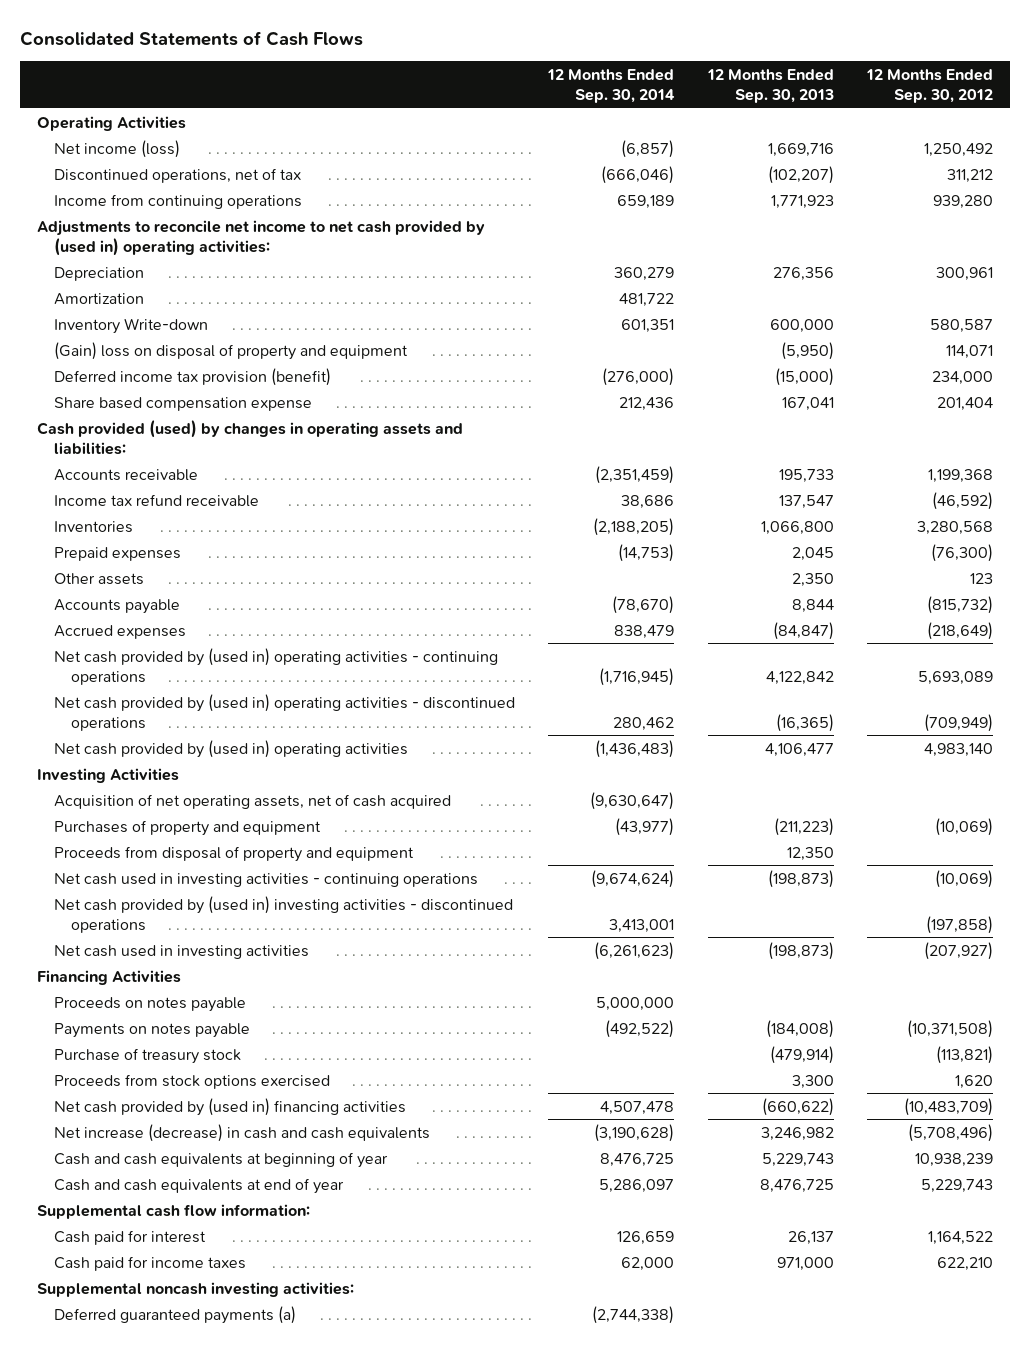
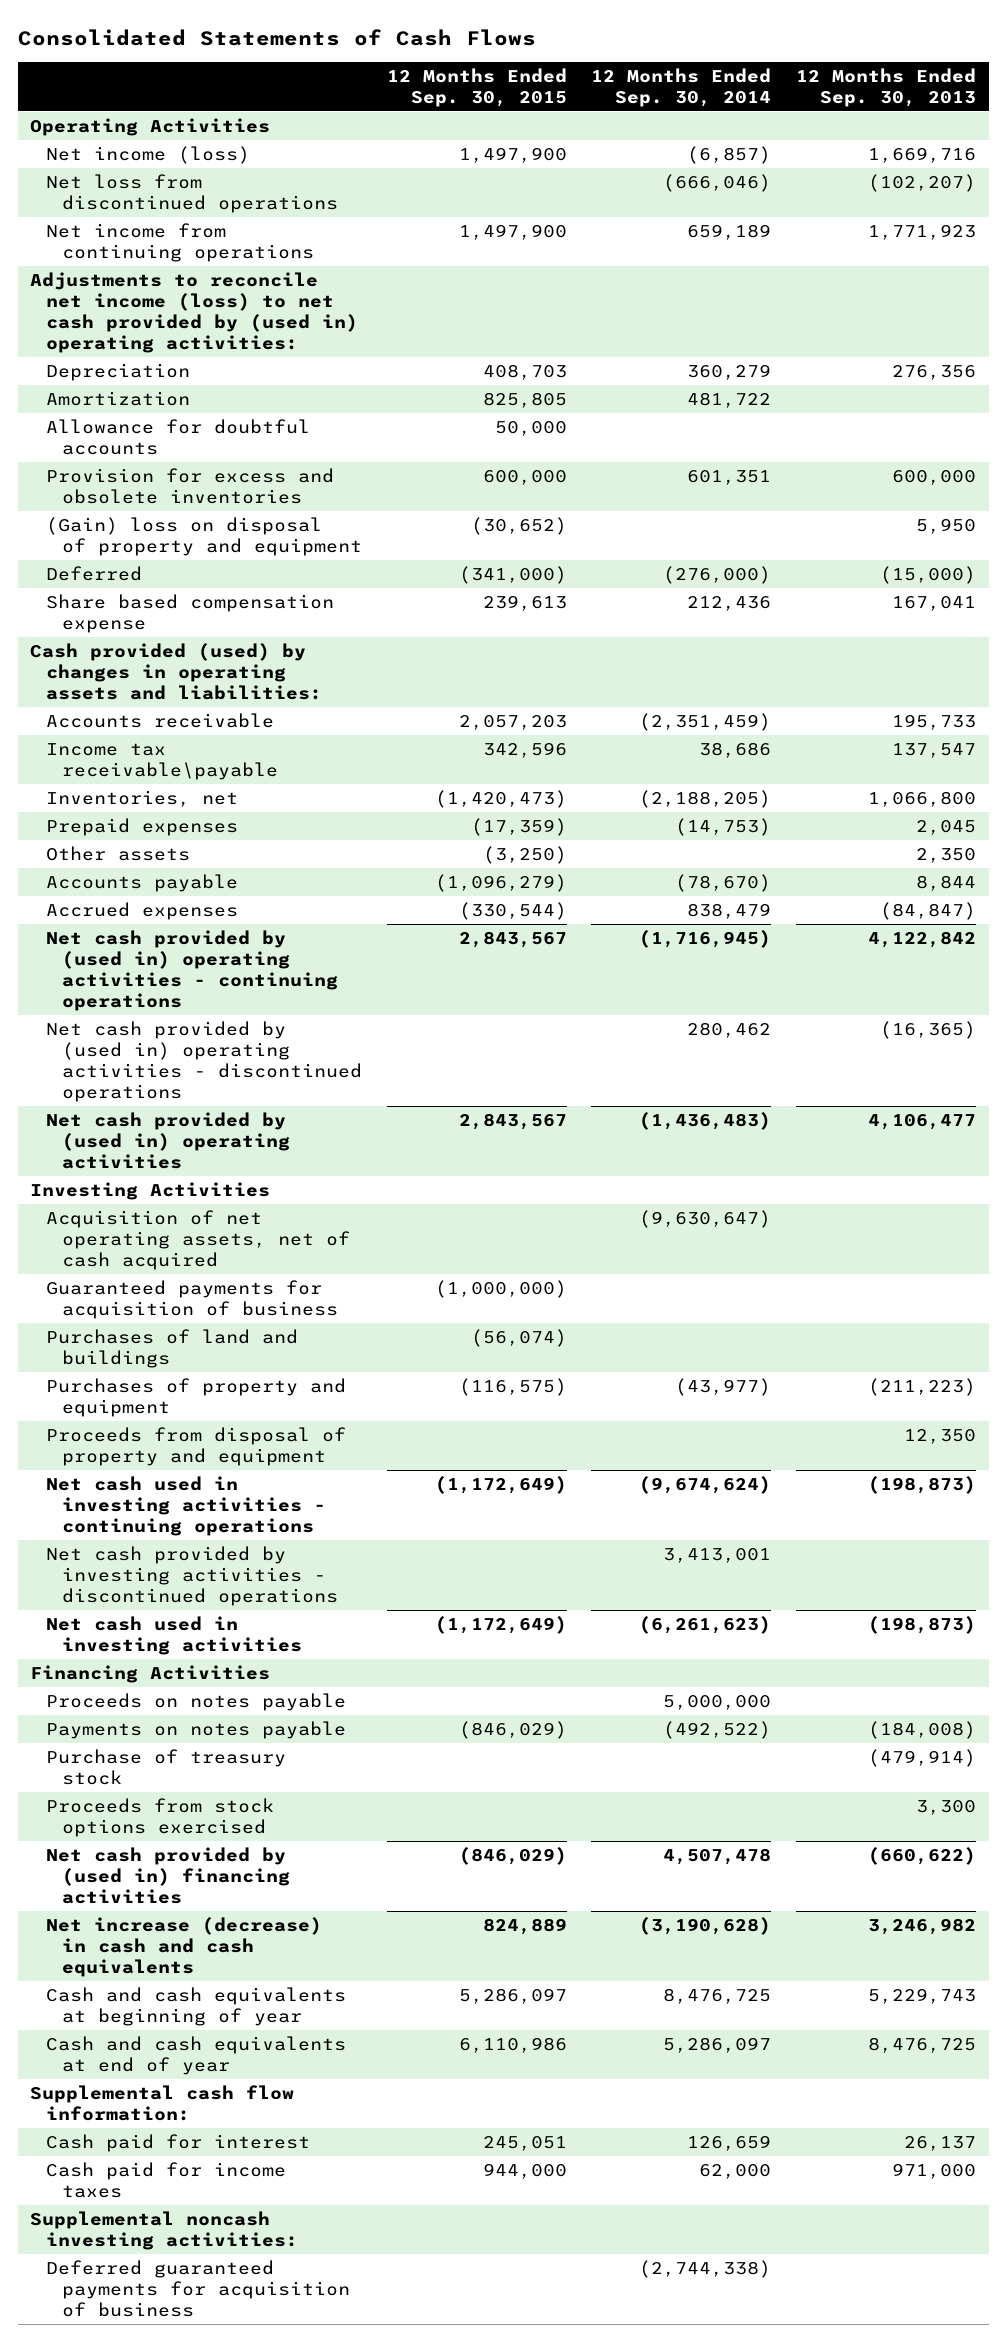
[865,68,993,104] 12 Months Ended Sep. 30, 2012 -> none
none -> [386,67,567,107] 12 Months Ended Sep. 30, 2015
[53,167,301,183] Discontinued operations, net of tax -> [46,174,339,213] Net loss from discontinued operations
[53,193,302,209] Income from continuing operations -> [46,223,315,262] Net income from continuing operations
[36,219,485,256] Adjustments to reconcile net income to net cash provided by (used in) operating activities: -> [30,272,359,353] Adjustments to reconcile net income (loss) to net cash provided by (used in) operating activities:
none -> [46,419,311,455] Allowance for doubtful accounts
[53,317,208,334] Inventory Write-down -> [46,468,335,504] Provision for excess and obsolete inventories
[780,341,834,360] (5,950) -> [916,518,977,535] 5,950
[53,367,331,386] Deferred income tax provision (benefit) -> [46,566,143,582] Deferred
[53,493,259,507] Income tax refund receivable -> [46,743,279,780] Income tax receivable\payable
[53,520,133,533] Inventories -> [46,790,239,808] Inventories, net
none -> [46,1280,339,1319] Guaranteed payments for acquisition of business
none -> [46,1329,299,1368] Purchases of land and buildings
[53,895,513,933] Net cash provided by (used in) investing activities - discontinued operations -> [46,1546,339,1606] Net cash provided by investing activities - discontinued operations
[53,1305,296,1324] Deferred guaranteed payments (a) -> [46,2260,351,2317] Deferred guaranteed payments for acquisition of business

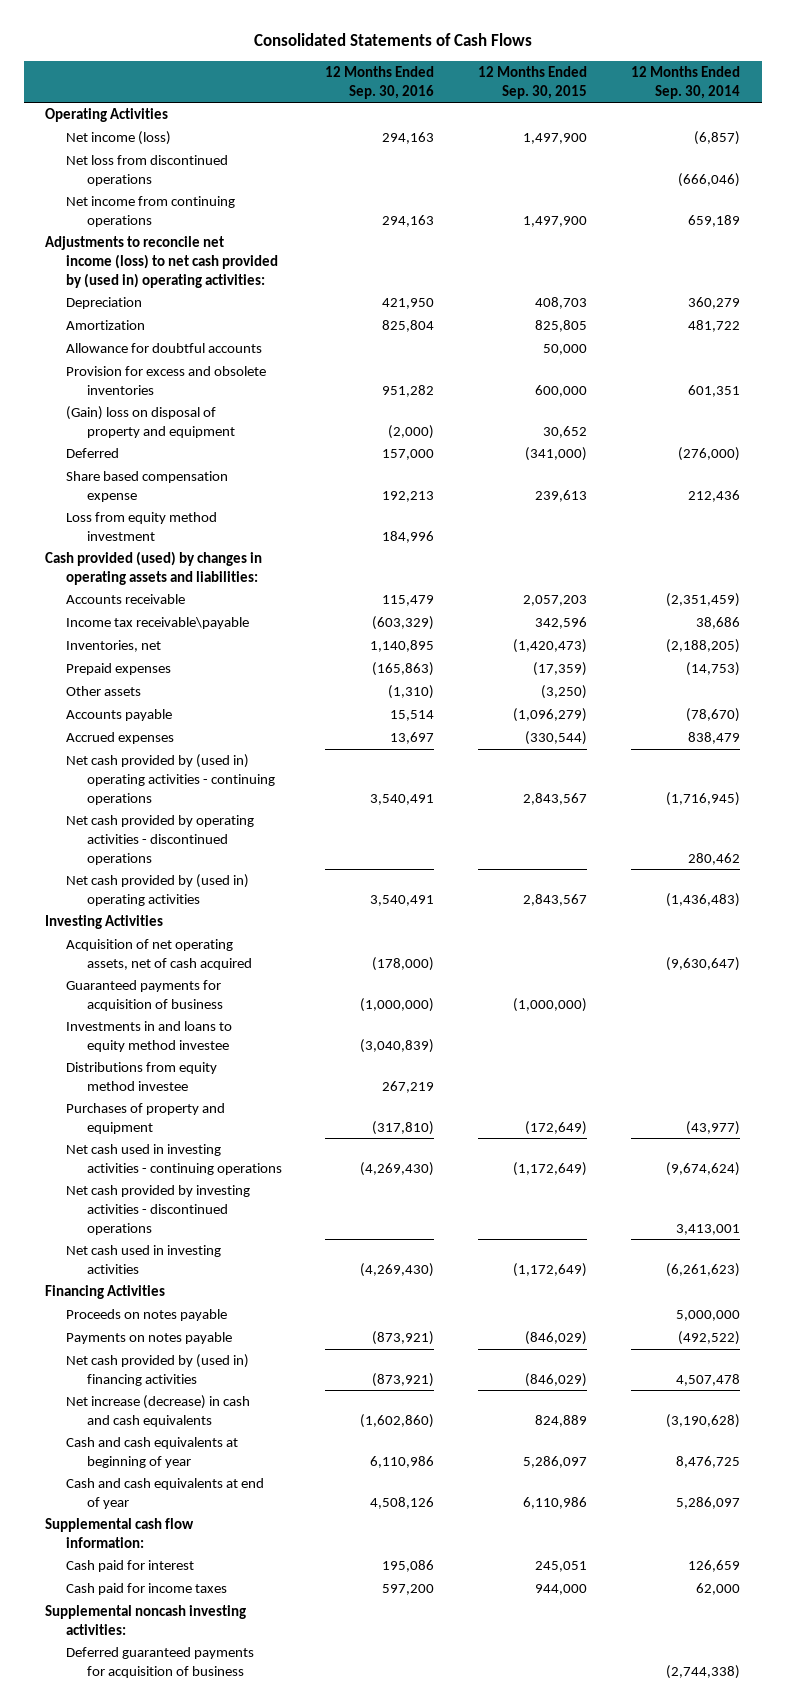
[796,67,977,107] 12 Months Ended Sep. 30, 2013 -> none
none -> [325,66,435,99] 12 Months Ended Sep. 30, 2016
[470,517,567,536] (30,652) -> [543,425,588,438] 30,652
none -> [66,512,218,541] Loss from equity method investment
[46,1021,363,1102] Net cash provided by (used in) operating activities - discontinued operations -> [66,815,255,865] Net cash provided by operating activities - discontinued operations
[46,1329,299,1368] Purchases of land and buildings -> none
[46,1427,347,1466] Proceeds from disposal of property and equipment -> none
none -> [66,1021,233,1052] Investments in and loans to equity method investee
none -> [66,1062,218,1091] Distributions from equity method investee
[458,1378,567,1397] (116,575) -> [525,1120,588,1135] (172,649)
[46,1749,287,1785] Purchase of treasury stock -> none
[46,1798,275,1837] Proceeds from stock options exercised -> none

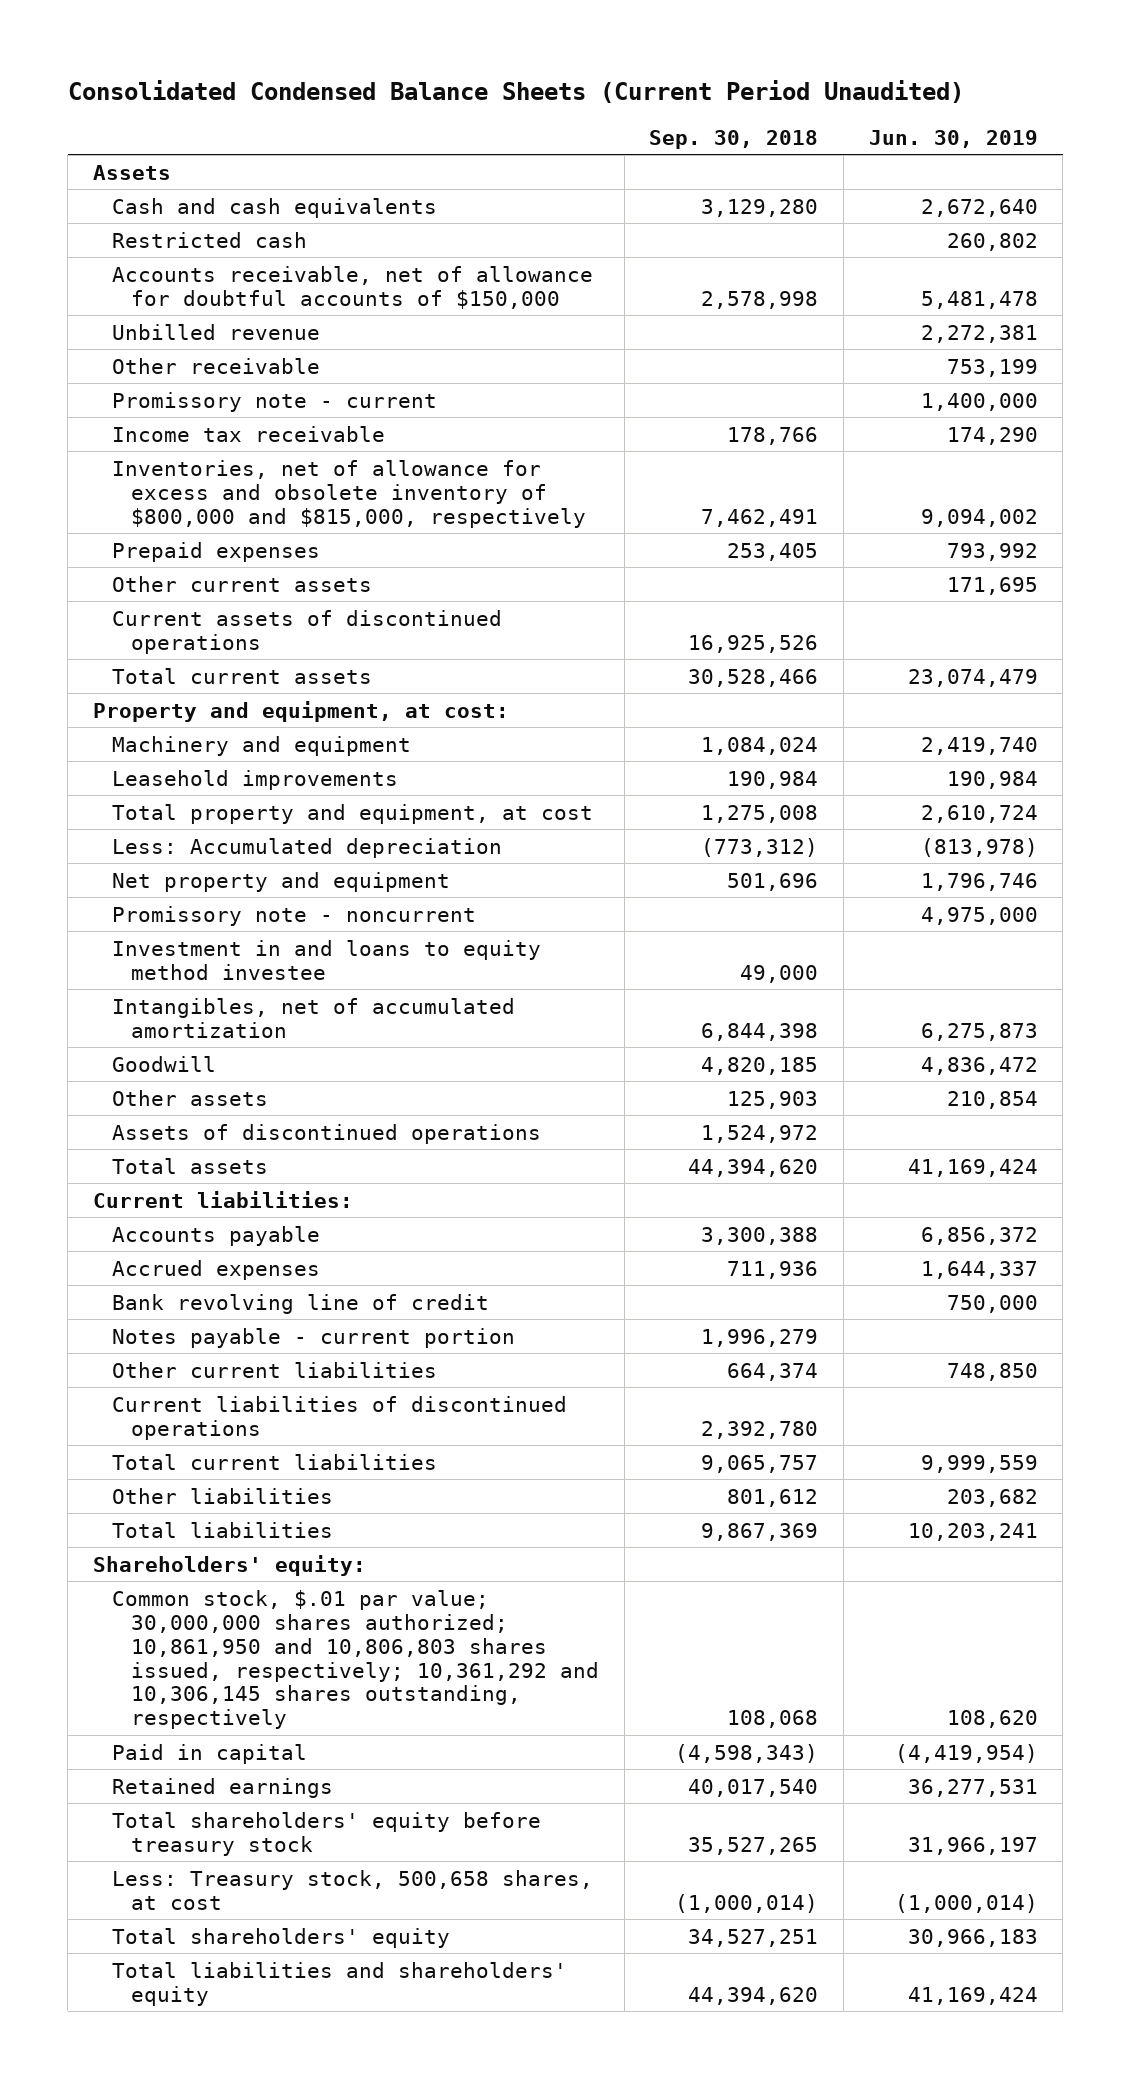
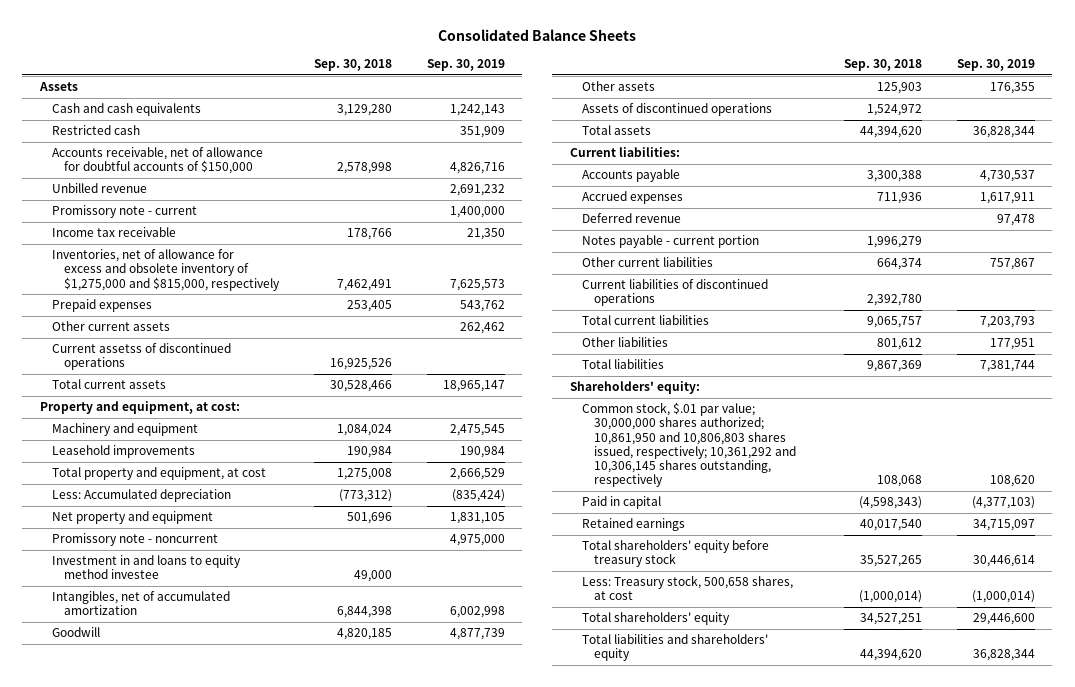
[67,79,964,103] Consolidated Condensed Balance Sheets (Current Period Unaudited) -> [438,28,637,41] Consolidated Balance Sheets
[868,129,1038,148] Jun. 30, 2019 -> none
none -> [426,59,505,72] Sep. 30, 2019
[112,357,321,374] Other receivable -> none
[112,459,587,528] Inventories, net of allowance for excess and obsolete inventory of $800,000 and $815,000, respectively -> [51,249,281,291] Inventories, net of allowance for excess and obsolete inventory of $1,275,000 and $815,000, respectively
[112,609,503,654] Current assets of discontinued operations -> [51,343,231,371] Current assetss of discontinued operations
[112,1293,490,1314] Bank revolving line of credit -> none
none -> [581,213,681,224] Deferred revenue

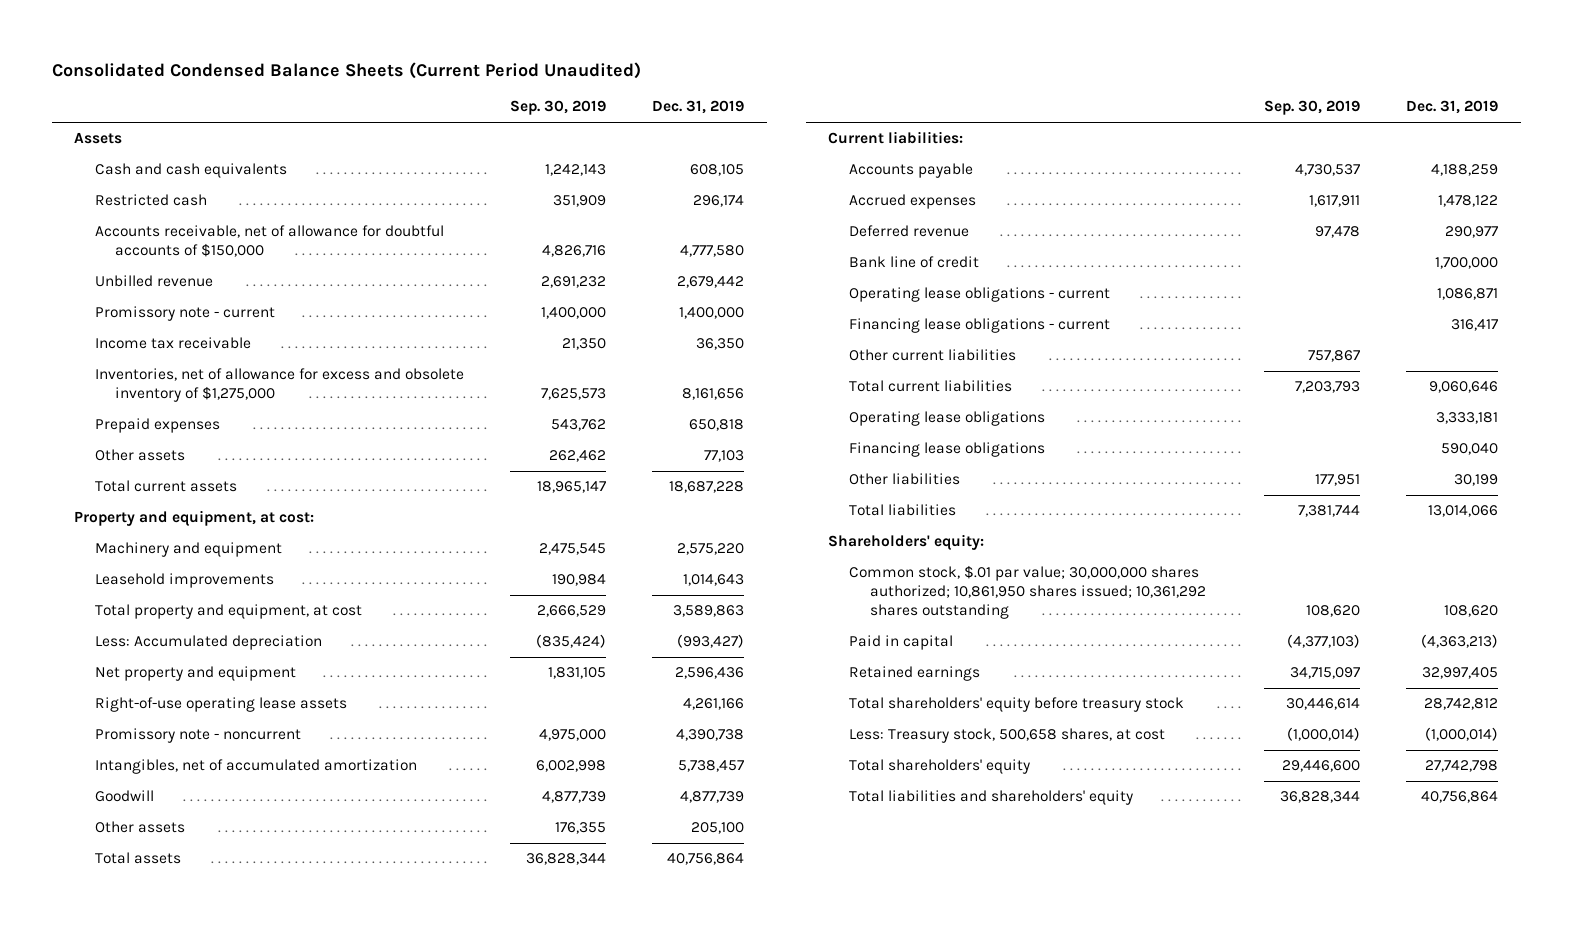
[438,28,637,41] Consolidated Balance Sheets -> [51,61,641,79] Consolidated Condensed Balance Sheets (Current Period Unaudited)
[313,59,392,72] Sep. 30, 2018 -> none
none -> [651,100,744,115] Dec. 31, 2019
[51,249,281,291] Inventories, net of allowance for excess and obsolete inventory of $1,275,000 and $815,000, respectively -> [94,368,464,403] Inventories, net of allowance for excess and obsolete inventory of $1,275,000
[51,343,231,371] Current assetss of discontinued operations -> none
[51,321,170,332] Other current assets -> [94,449,185,462] Other assets
none -> [94,697,347,713] Right-of-use operating lease assets
[51,555,241,580] Investment in and loans to equity method investee -> none
[581,103,772,117] Assets of discontinued operations -> none
[581,235,759,249] Notes payable - current portion -> none
none -> [848,256,979,269] Bank line of credit
none -> [848,287,1110,303] Operating lease obligations - current
none -> [848,318,1110,334] Financing lease obligations - current
[581,279,768,307] Current liabilities of discontinued operations -> none
none -> [848,411,1045,427] Operating lease obligations
none -> [848,442,1045,458] Financing lease obligations
[581,402,796,488] Common stock, $.01 par value; 30,000,000 shares authorized; 10,861,950 and 10,806,803 shares issued, respectively; 10,361,292 and 10,306,145 shares outstanding, respectively -> [848,565,1206,620] Common stock, $.01 par value; 30,000,000 shares authorized; 10,861,950 shares issued; 10,361,292 shares outstanding

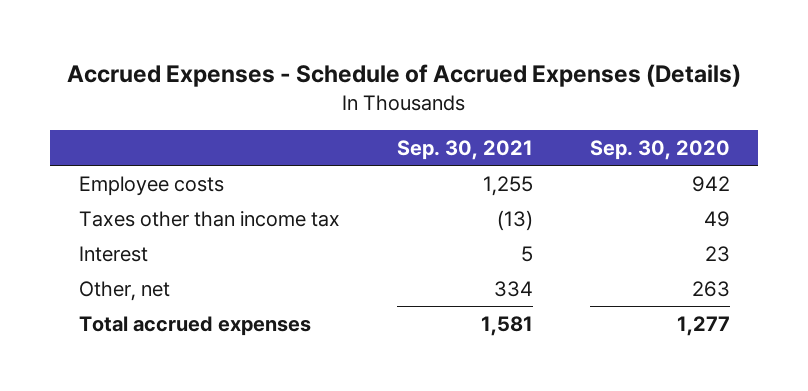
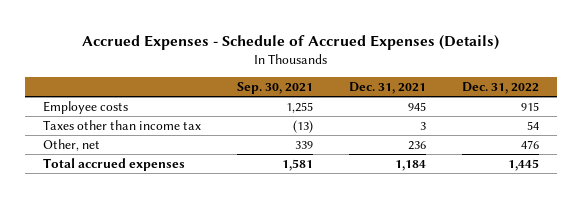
[589,140,730,161] Sep. 30, 2020 -> none
none -> [349,81,427,94] Dec. 31, 2021
none -> [462,81,540,94] Dec. 31, 2022
[78,245,148,262] Interest -> none
[493,280,533,297] 334 -> [295,140,314,149] 339

